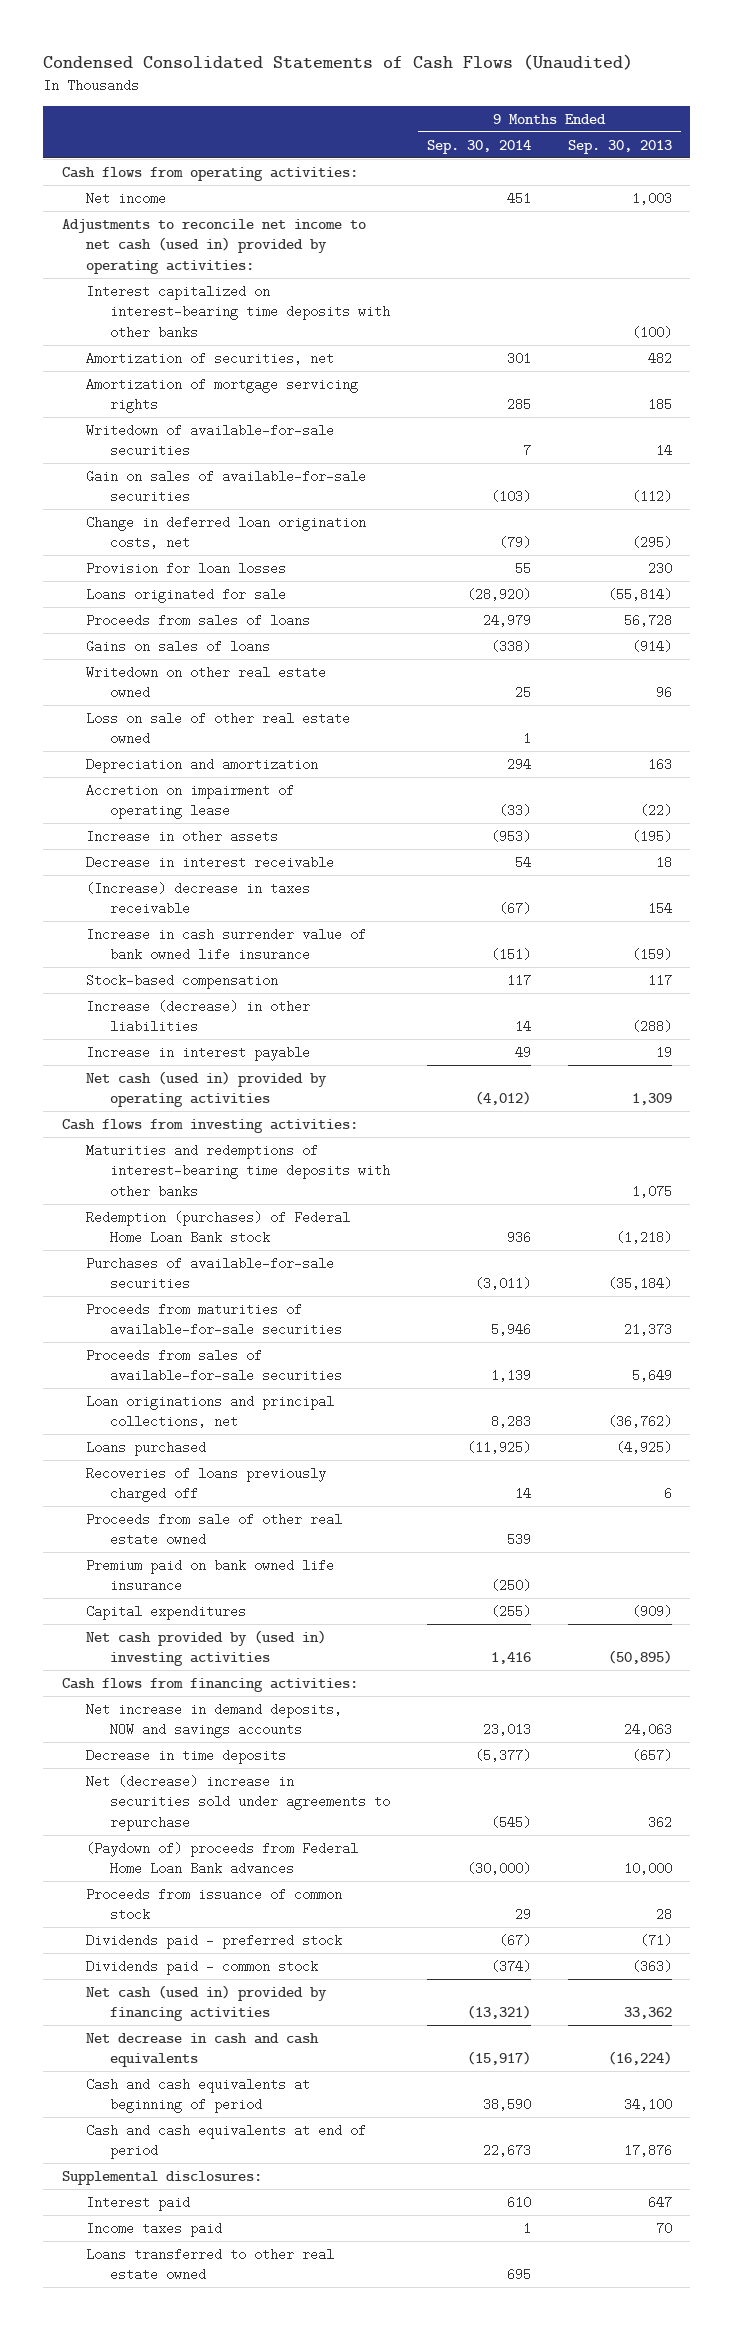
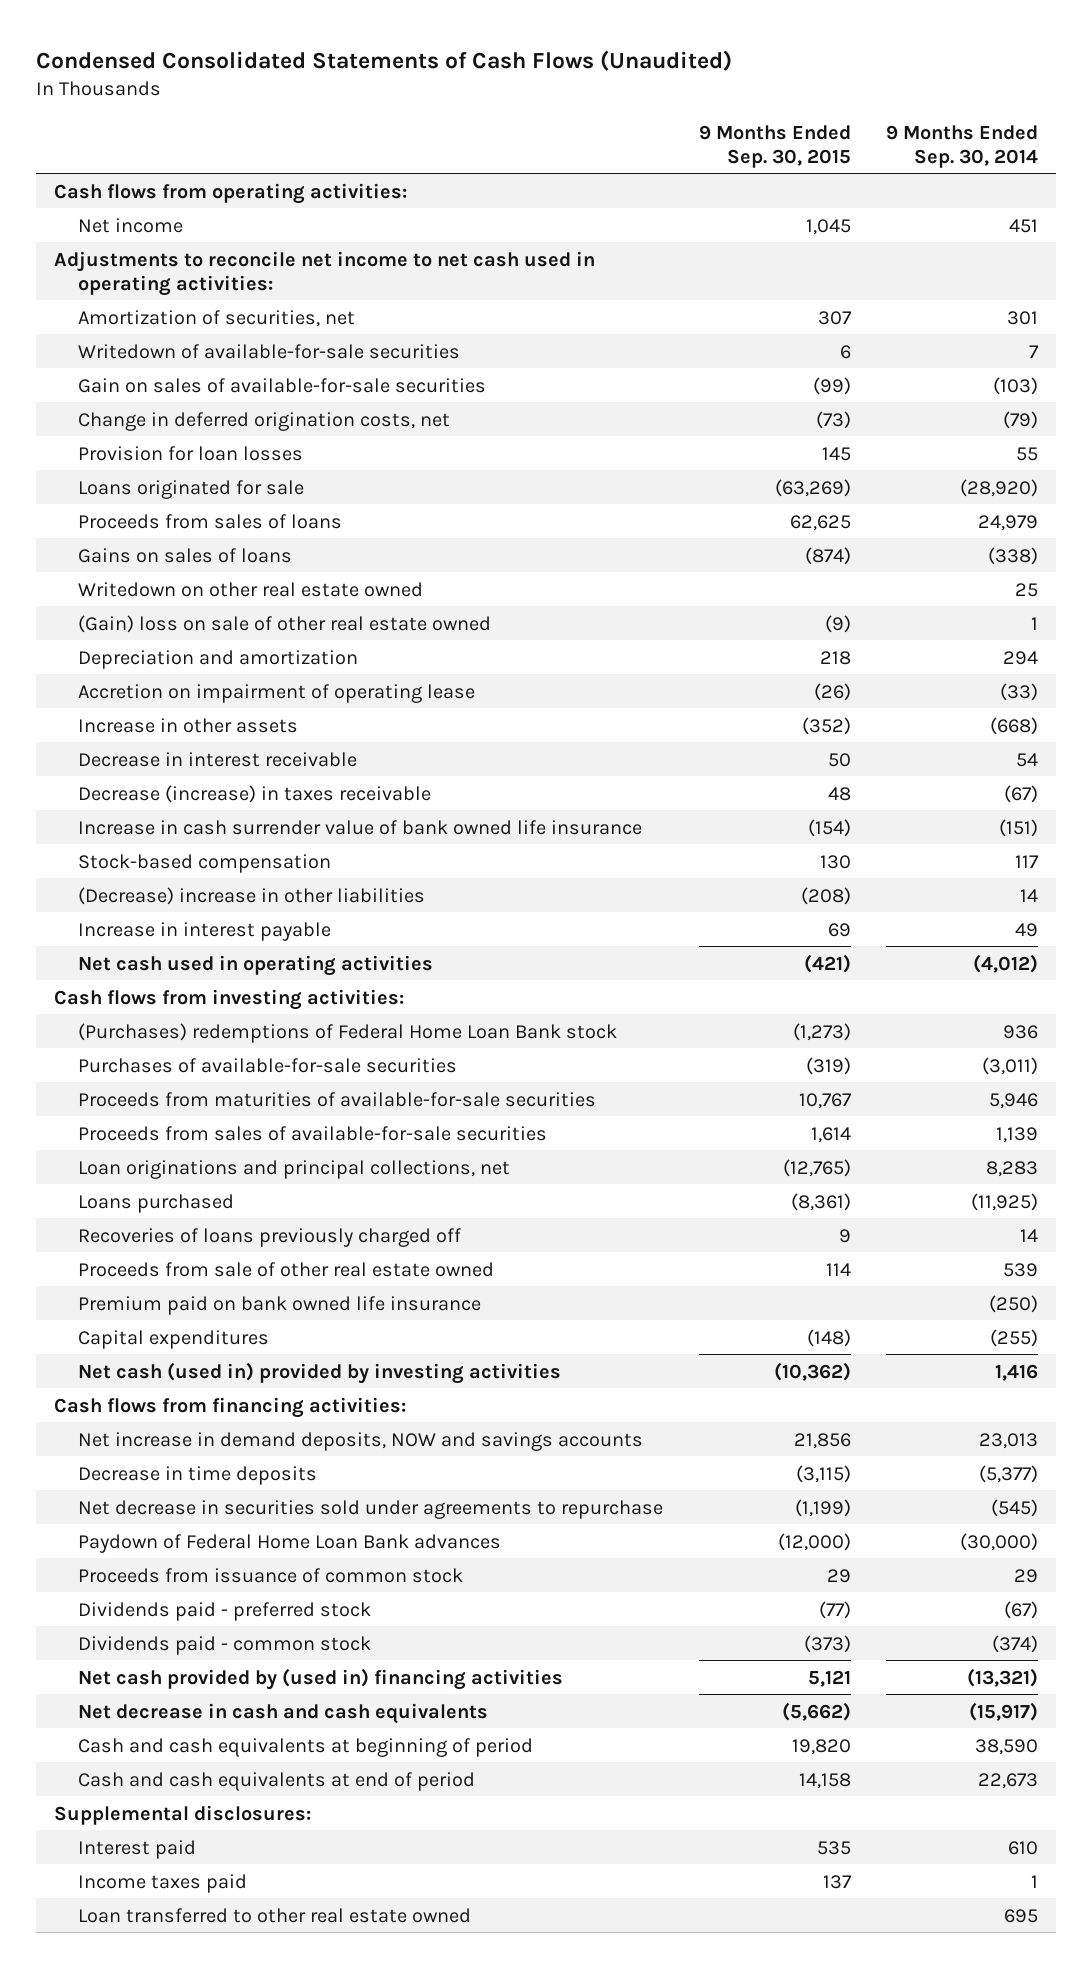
[567,139,672,154] Sep. 30, 2013 -> none
none -> [698,124,851,168] 9 Months Ended Sep. 30, 2015
[85,284,391,339] Interest capitalized on interest-bearing time deposits with other banks -> none
[61,218,366,274] Adjustments to reconcile net income to net cash (used in) provided by operating activities: -> [53,250,595,296] Adjustments to reconcile net income to net cash used in operating activities:
[85,377,358,414] Amortization of mortgage servicing rights -> none
[85,515,366,550] Change in deferred loan origination costs, net -> [78,411,451,431] Change in deferred origination costs, net
[85,711,350,746] Loss on sale of other real estate owned -> [78,614,492,633] (Gain) loss on sale of other real estate owned
[490,829,531,843] (953) -> [990,716,1039,735] (668)
[85,881,310,916] (Increase) decrease in taxes receivable -> [78,784,432,803] Decrease (increase) in taxes receivable
[85,999,310,1034] Increase (decrease) in other liabilities -> [78,886,426,905] (Decrease) increase in other liabilities
[85,1070,327,1108] Net cash (used in) provided by operating activities -> [78,954,434,976] Net cash used in operating activities
[85,1143,391,1198] Maturities and redemptions of interest-bearing time deposits with other banks -> none
[85,1210,350,1245] Redemption (purchases) of Federal Home Loan Bank stock -> [78,1022,618,1043] (Purchases) redemptions of Federal Home Loan Bank stock
[85,1629,326,1667] Net cash provided by (used in) investing activities -> [78,1361,562,1384] Net cash (used in) provided by investing activities
[85,1774,391,1831] Net (decrease) increase in securities sold under agreements to repurchase -> [78,1499,664,1519] Net decrease in securities sold under agreements to repurchase
[85,1841,358,1876] (Paydown of) proceeds from Federal Home Loan Bank advances -> [78,1533,502,1553] Paydown of Federal Home Loan Bank advances
[85,1984,327,2022] Net cash (used in) provided by financing activities -> [78,1667,564,1690] Net cash provided by (used in) financing activities
[85,2247,334,2282] Loans transferred to other real estate owned -> [78,1907,472,1923] Loan transferred to other real estate owned

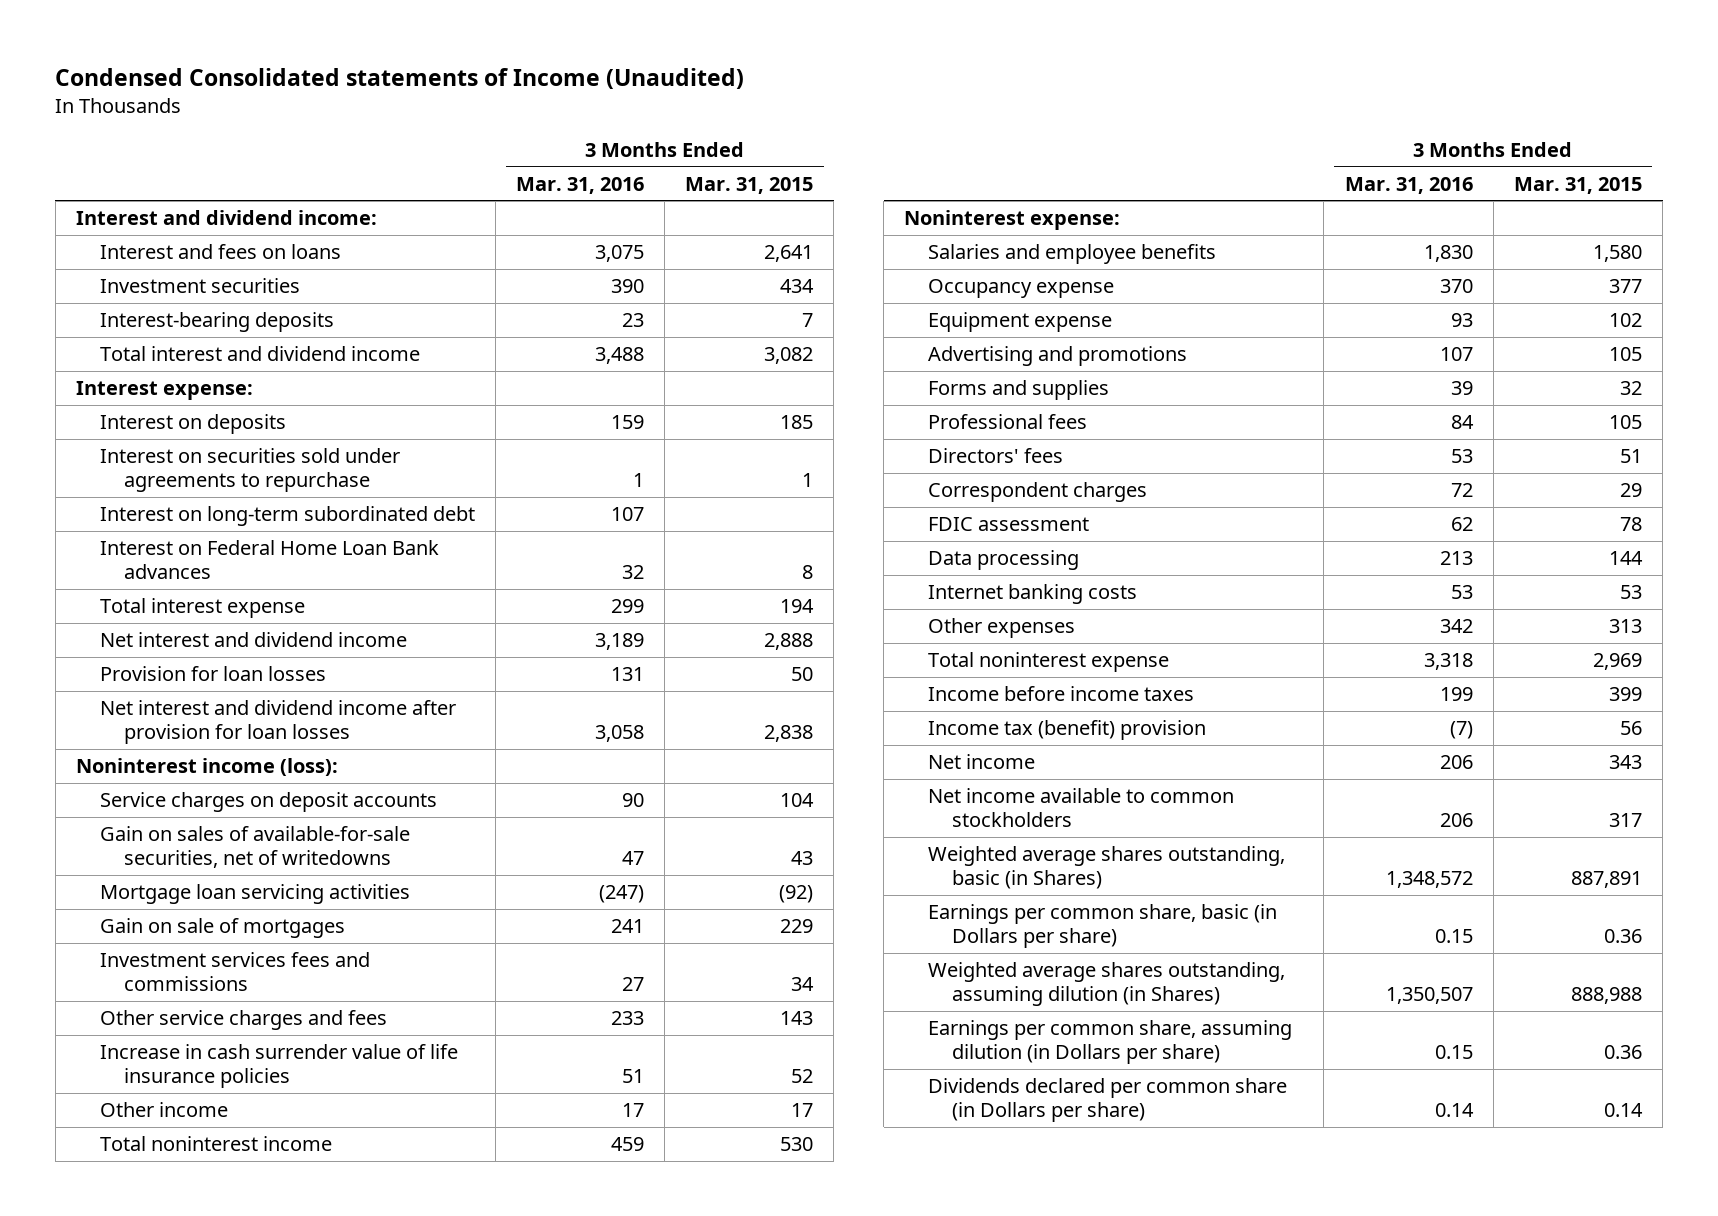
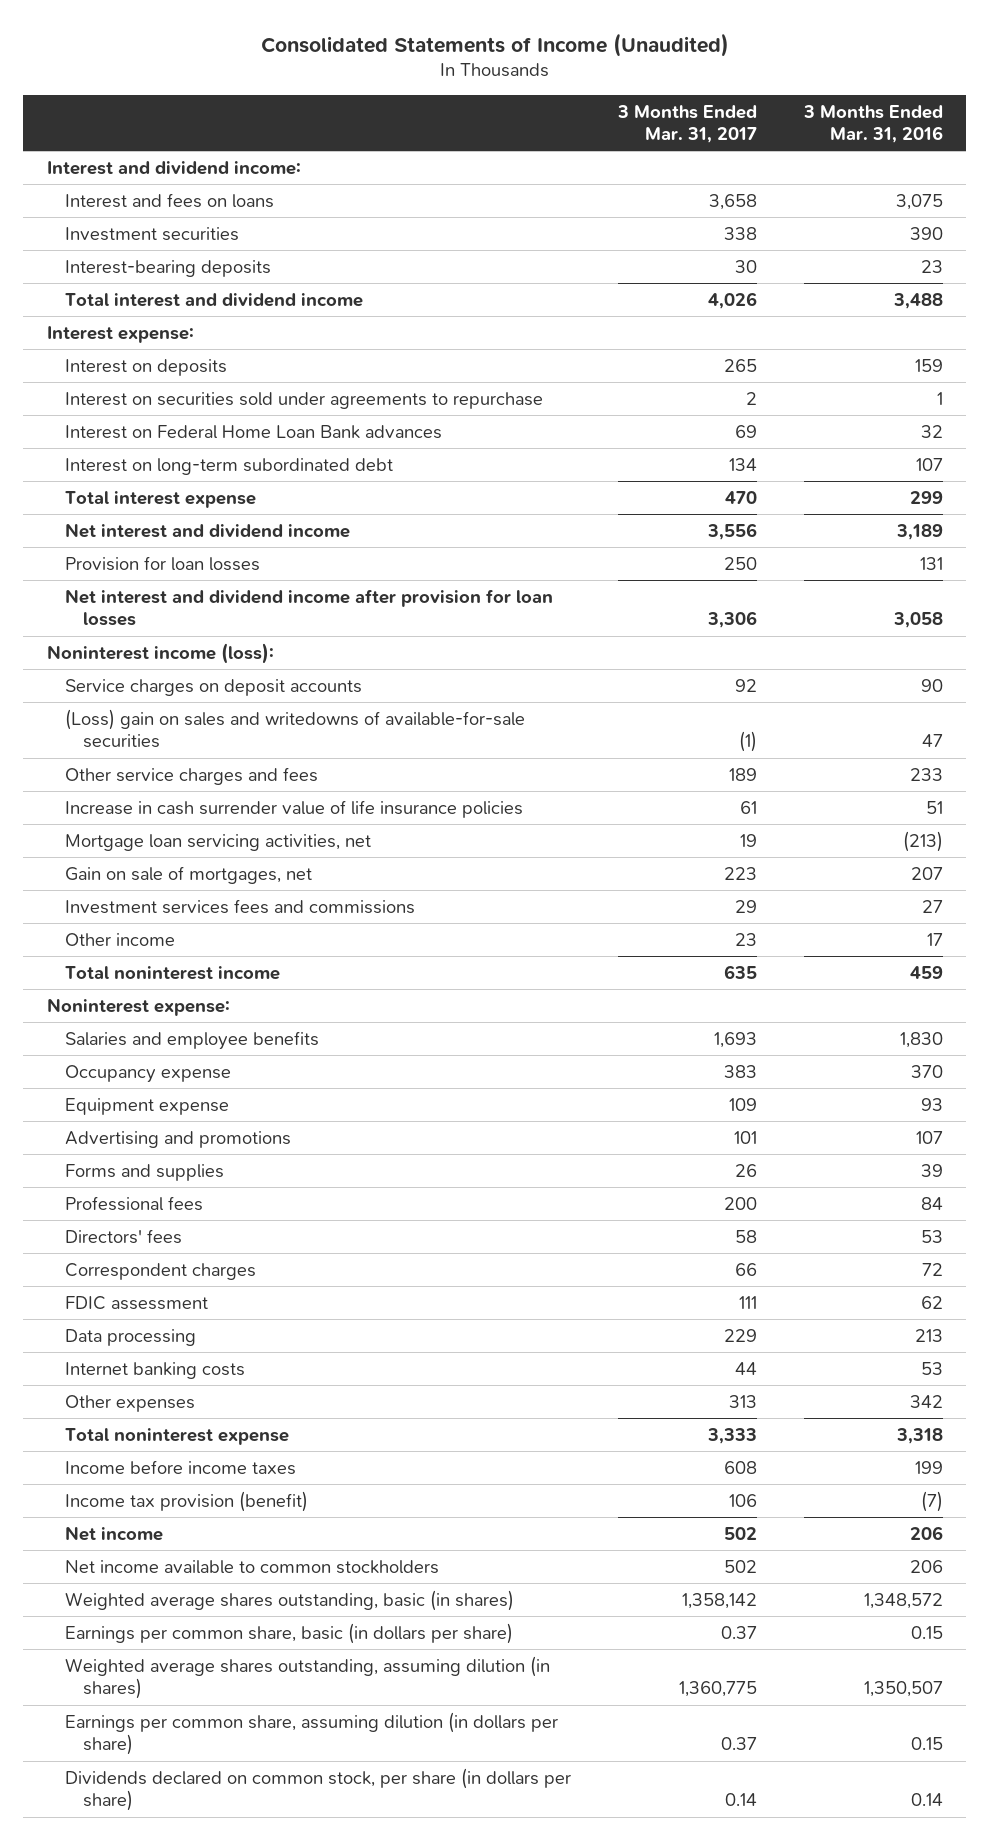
[55,68,745,90] Condensed Consolidated statements of Income (Unaudited) -> [260,32,729,57] Consolidated Statements of Income (Unaudited)
[685,176,814,194] Mar. 31, 2015 -> none
none -> [616,104,757,143] 3 Months Ended Mar. 31, 2017
[99,506,475,527] Interest on long-term subordinated debt -> [64,457,393,475] Interest on long-term subordinated debt
[99,884,410,905] Mortgage loan servicing activities -> none
[99,918,345,939] Gain on sale of mortgages -> none
[99,826,410,869] Gain on sales of available-for-sale securities, net of writedowns -> [64,708,525,749] (Loss) gain on sales and writedowns of available-for-sale securities
none -> [64,833,371,851] Mortgage loan servicing activities, net
none -> [64,865,312,884] Gain on sale of mortgages, net
[99,952,370,992] Investment services fees and commissions -> [64,898,415,914] Investment services fees and commissions
[928,720,1207,741] Income tax (benefit) provision -> [64,1490,308,1512] Income tax provision (benefit)
[928,846,1286,890] Weighted average shares outstanding, basic (in Shares) -> [64,1589,514,1611] Weighted average shares outstanding, basic (in shares)
[928,904,1278,949] Earnings per common share, basic (in Dollars per share) -> [64,1622,513,1644] Earnings per common share, basic (in dollars per share)
[928,962,1286,1007] Weighted average shares outstanding, assuming dilution (in Shares) -> [64,1655,550,1700] Weighted average shares outstanding, assuming dilution (in shares)
[928,1020,1293,1065] Earnings per common share, assuming dilution (in Dollars per share) -> [64,1711,558,1756] Earnings per common share, assuming dilution (in dollars per share)
[928,1078,1288,1123] Dividends declared per common share (in Dollars per share) -> [64,1767,571,1812] Dividends declared on common stock, per share (in dollars per share)

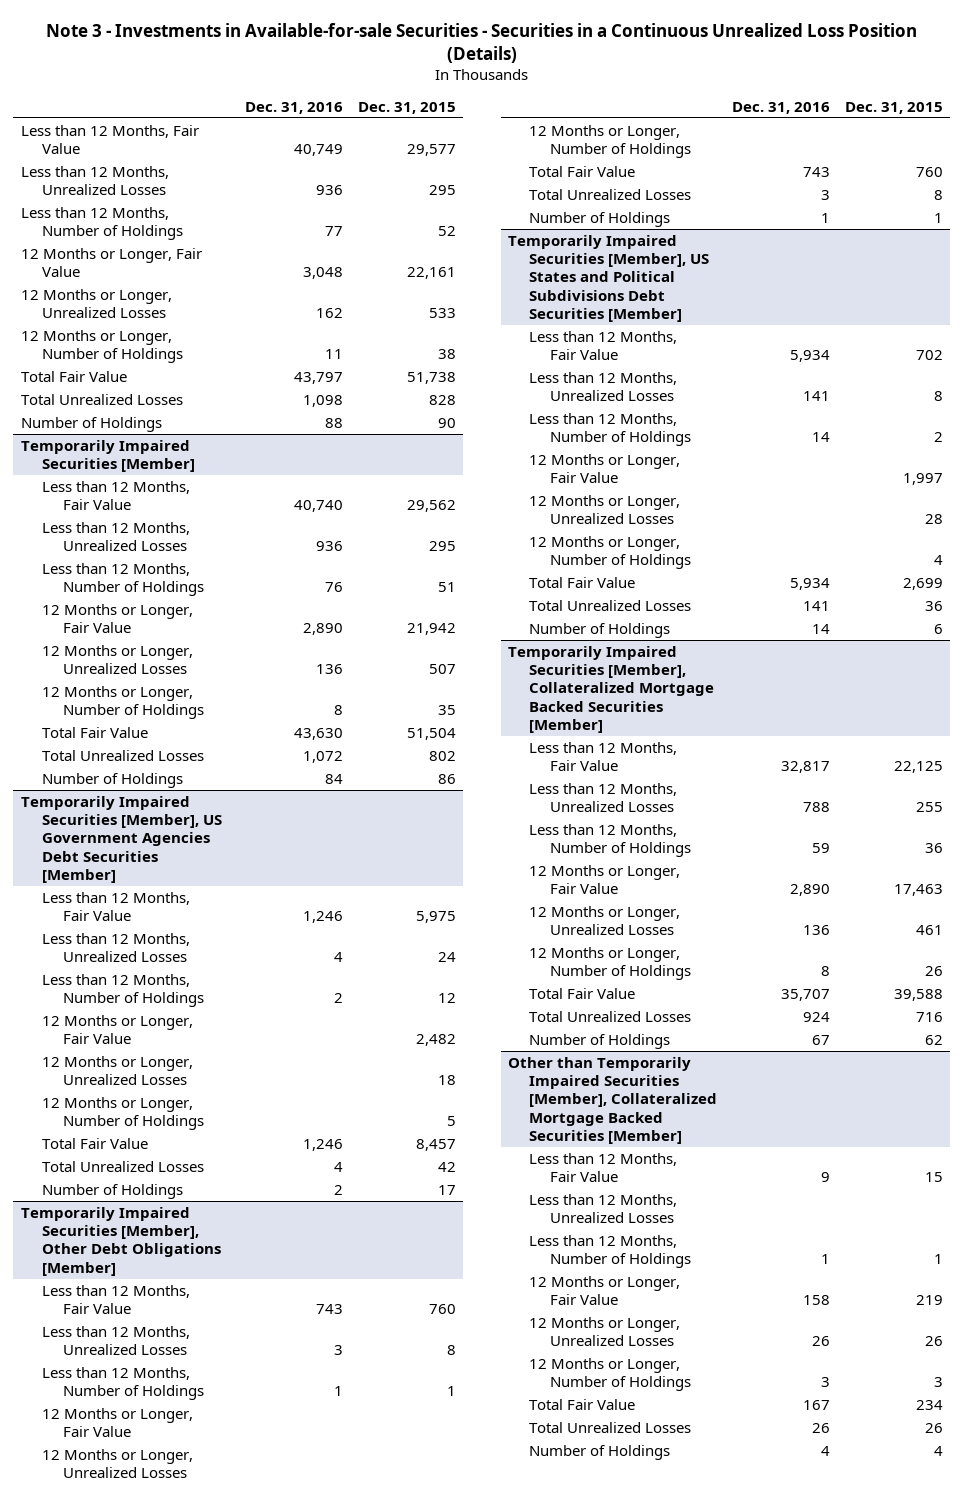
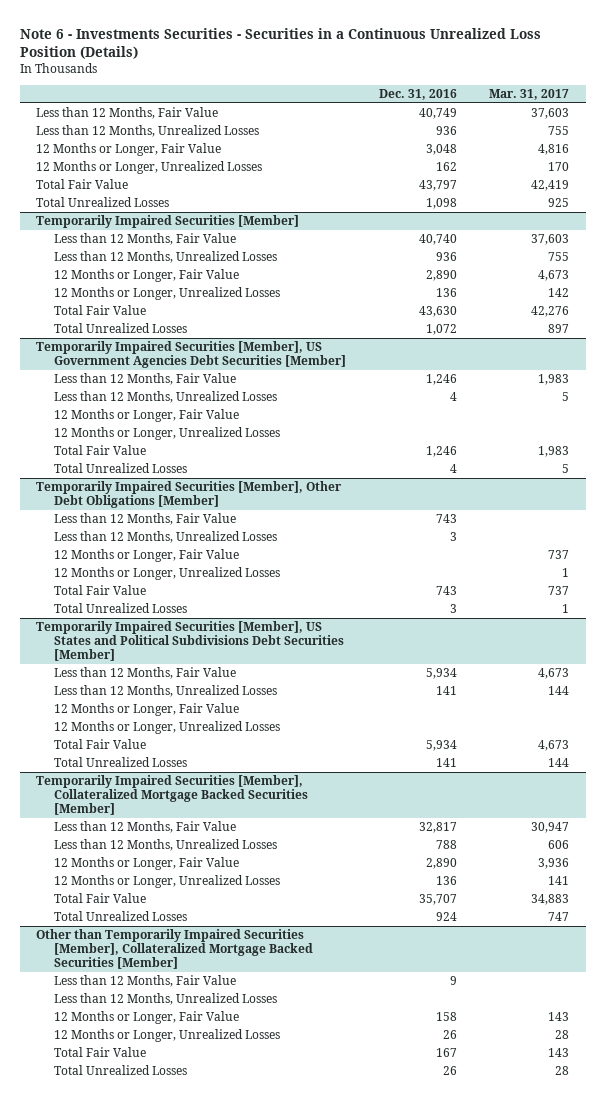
[45,22,917,63] Note 3 - Investments in Available-for-sale Securities - Securities in a Continuous Unrealized Loss Position (Details) -> [20,27,542,59] Note 6 - Investments Securities - Securities in a Continuous Unrealized Loss Position (Details)
[357,101,456,114] Dec. 31, 2015 -> none
none -> [489,89,570,101] Mar. 31, 2017
[20,206,183,241] Less than 12 Months, Number of Holdings -> none
[20,329,183,364] 12 Months or Longer, Number of Holdings -> none
[20,416,162,432] Number of Holdings -> none
[41,562,204,597] Less than 12 Months, Number of Holdings -> none
[41,685,204,720] 12 Months or Longer, Number of Holdings -> none
[41,772,183,788] Number of Holdings -> none
[41,973,204,1008] Less than 12 Months, Number of Holdings -> none
[41,1096,204,1131] 12 Months or Longer, Number of Holdings -> none
[41,1183,183,1199] Number of Holdings -> none
[41,1366,204,1401] Less than 12 Months, Number of Holdings -> none
[528,124,691,159] 12 Months or Longer, Number of Holdings -> none
[528,211,670,227] Number of Holdings -> none
[528,412,691,447] Less than 12 Months, Number of Holdings -> none
[528,535,691,570] 12 Months or Longer, Number of Holdings -> none
[528,622,670,638] Number of Holdings -> none
[528,823,691,858] Less than 12 Months, Number of Holdings -> none
[528,946,691,981] 12 Months or Longer, Number of Holdings -> none
[528,1033,670,1049] Number of Holdings -> none
[528,1234,691,1269] Less than 12 Months, Number of Holdings -> none
[528,1357,691,1392] 12 Months or Longer, Number of Holdings -> none
[528,1444,670,1460] Number of Holdings -> none

